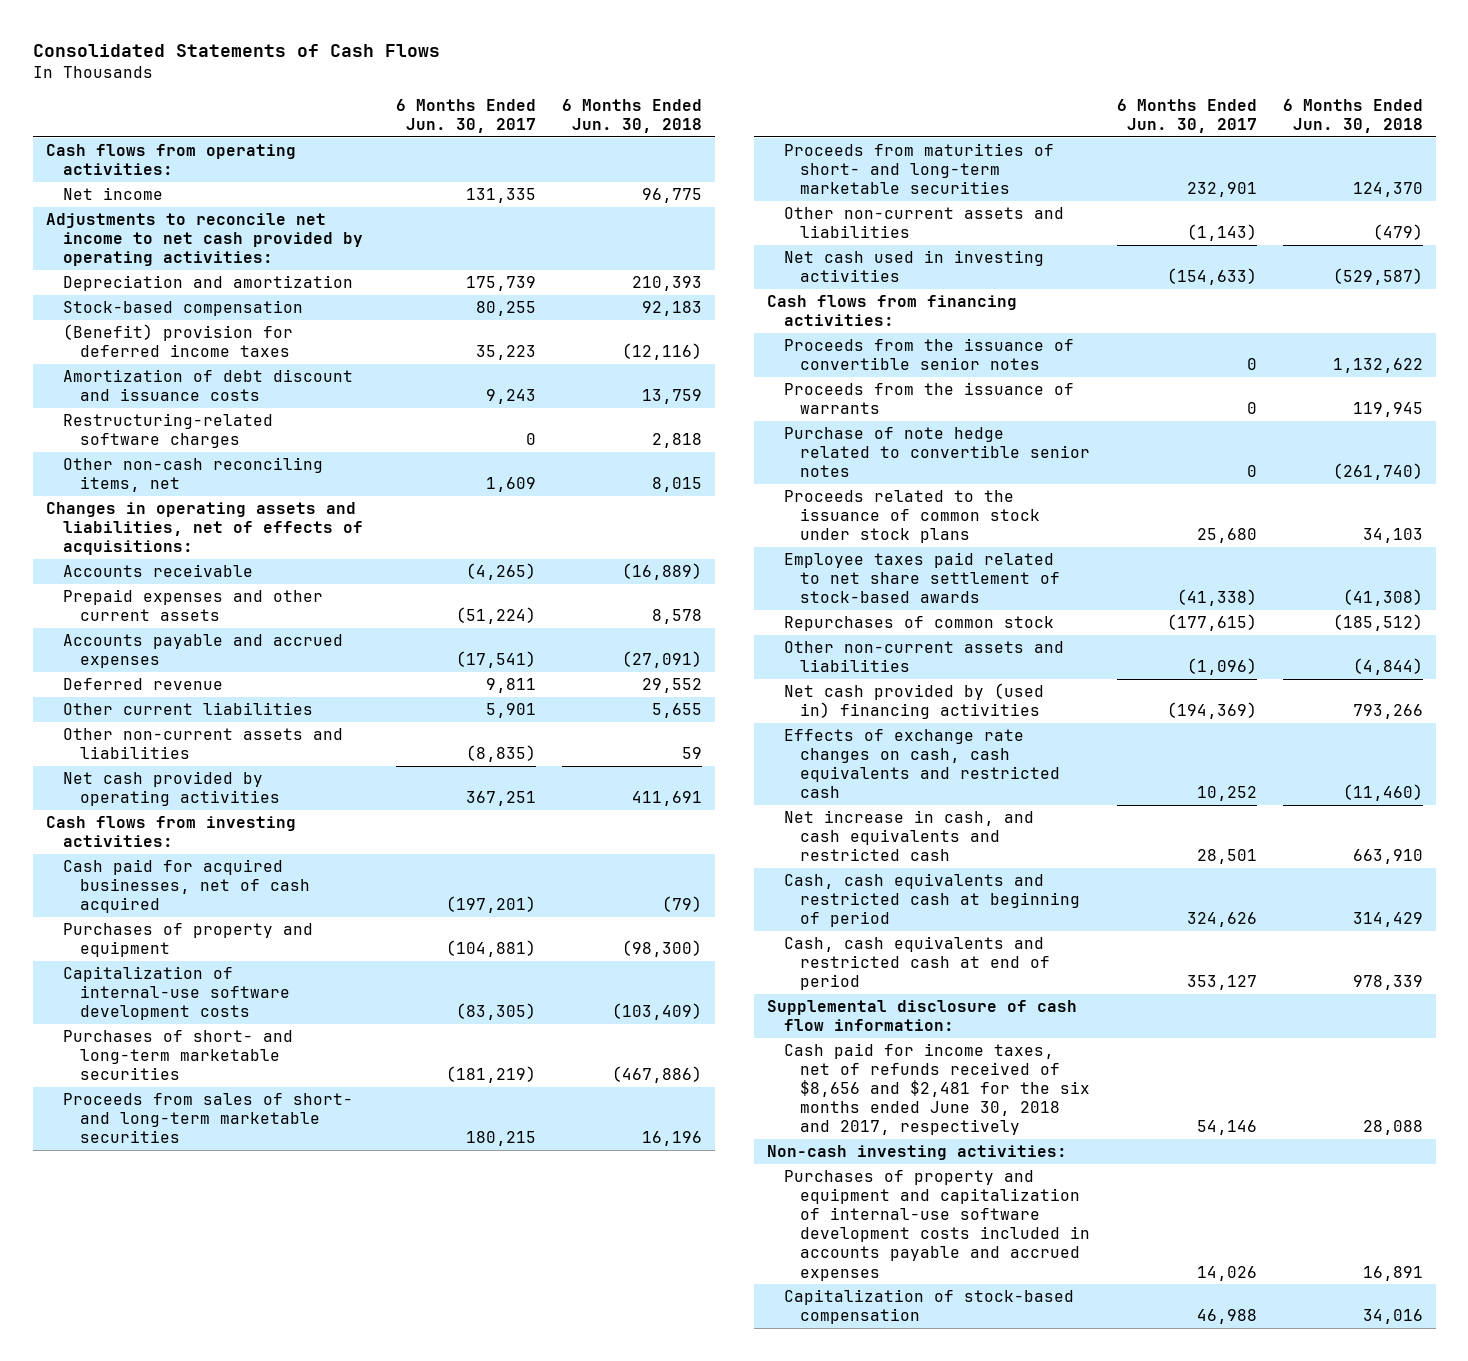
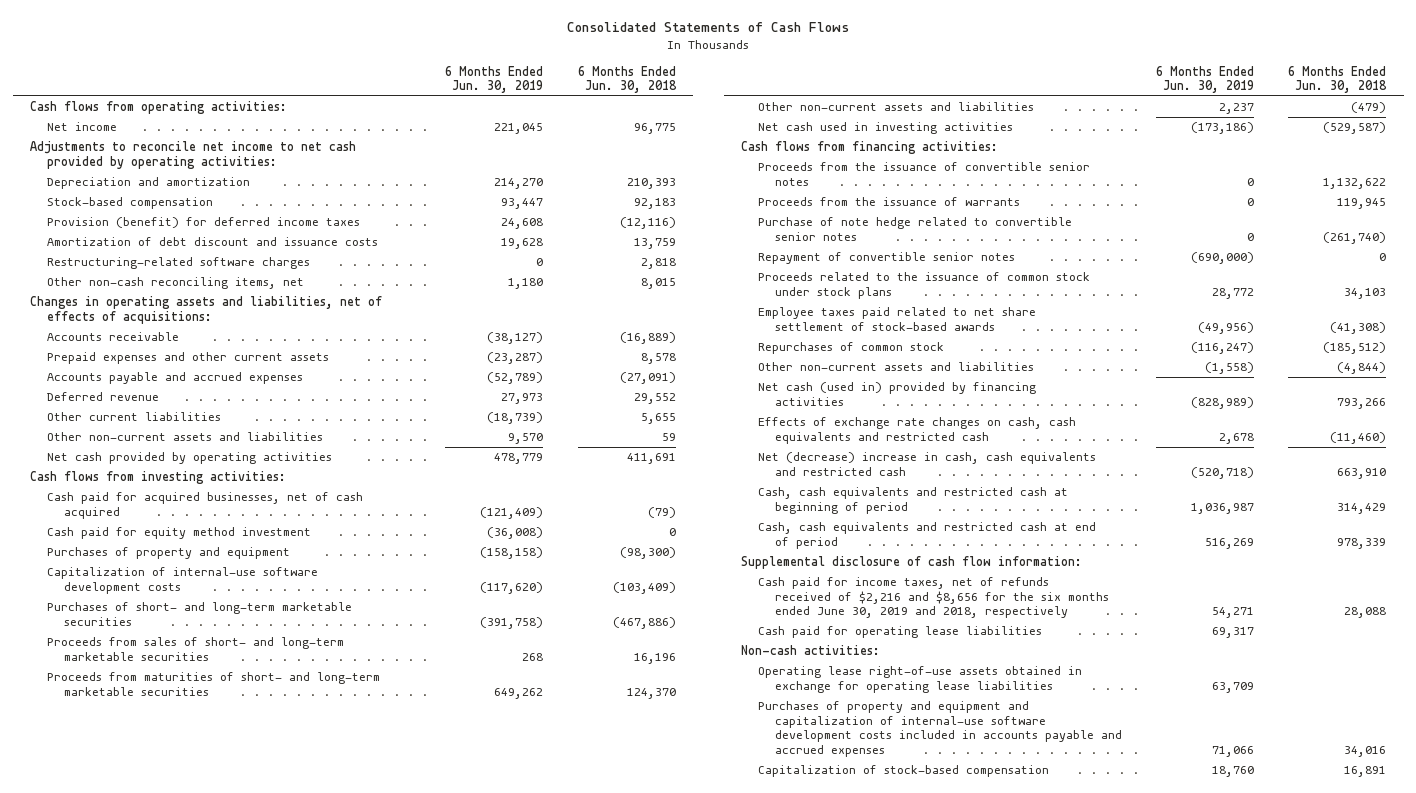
[395,99,536,134] 6 Months Ended Jun. 30, 2017 -> none
none -> [445,65,544,94] 6 Months Ended Jun. 30, 2019
[62,323,293,358] (Benefit) provision for deferred income taxes -> [47,217,361,229] Provision (benefit) for deferred income taxes
none -> [47,527,312,540] Cash paid for equity method investment
none -> [757,252,1015,265] Repayment of convertible senior notes
[783,682,1044,720] Net cash provided by (used in) financing activities -> [757,382,1036,406] Net cash (used in) provided by financing activities
[783,809,1034,862] Net increase in cash, and cash equivalents and restricted cash -> [757,452,1096,476] Net (decrease) increase in cash, cash equivalents and restricted cash
[783,1042,1091,1136] Cash paid for income taxes, net of refunds received of $8,656 and $2,481 for the six months ended June 30, 2018 and 2017, respectively -> [757,577,1109,619] Cash paid for income taxes, net of refunds received of $2,216 and $8,656 for the six months ended June 30, 2019 and 2018, respectively
none -> [757,626,1042,639] Cash paid for operating lease liabilities
[766,1144,1067,1160] Non-cash investing activities: -> [740,645,880,656] Non-cash activities:
none -> [757,666,1082,693] Operating lease right-of-use assets obtained in exchange for operating lease liabilities
[1362,1265,1423,1281] 16,891 -> [1344,745,1387,757] 34,016
[1362,1309,1423,1325] 34,016 -> [1344,766,1387,778] 16,891

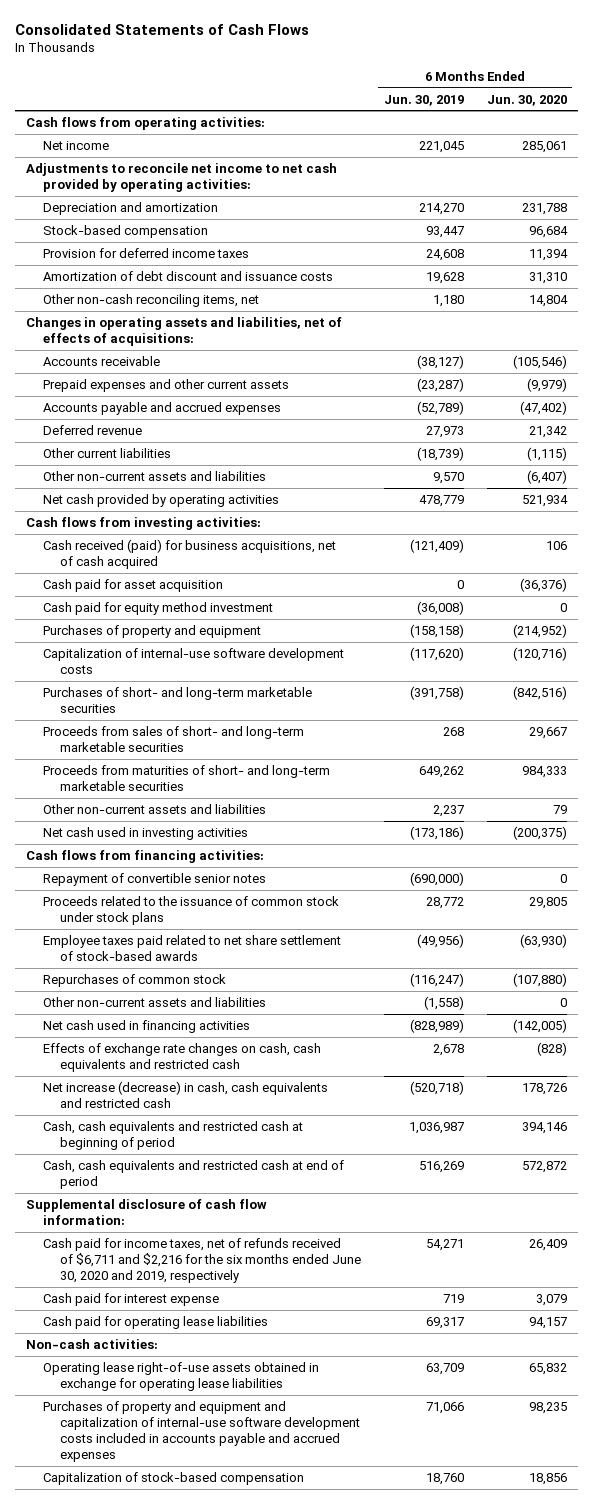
[577,65,677,94] 6 Months Ended Jun. 30, 2018 -> none
none -> [486,94,567,106] Jun. 30, 2020
[47,217,361,229] Provision (benefit) for deferred income taxes -> [42,247,249,258] Provision for deferred income taxes
[47,257,311,270] Restructuring-related software charges -> none
[47,492,364,519] Cash paid for acquired businesses, net of cash acquired -> [42,538,336,569] Cash received (paid) for business acquisitions, net of cash acquired
none -> [42,578,223,592] Cash paid for asset acquisition
[757,162,1090,186] Proceeds from the issuance of convertible senior notes -> none
[757,197,1020,207] Proceeds from the issuance of warrants -> none
[757,217,1072,241] Purchase of note hedge related to convertible senior notes -> none
[757,382,1036,406] Net cash (used in) provided by financing activities -> [42,1019,250,1033] Net cash used in financing activities
[757,452,1096,476] Net (decrease) increase in cash, cash equivalents and restricted cash -> [42,1080,328,1108] Net increase (decrease) in cash, cash equivalents and restricted cash
[757,577,1109,619] Cash paid for income taxes, net of refunds received of $2,216 and $8,656 for the six months ended June 30, 2019 and 2018, respectively -> [42,1237,361,1283] Cash paid for income taxes, net of refunds received of $6,711 and $2,216 for the six months ended June 30, 2020 and 2019, respectively
none -> [42,1292,219,1306] Cash paid for interest expense

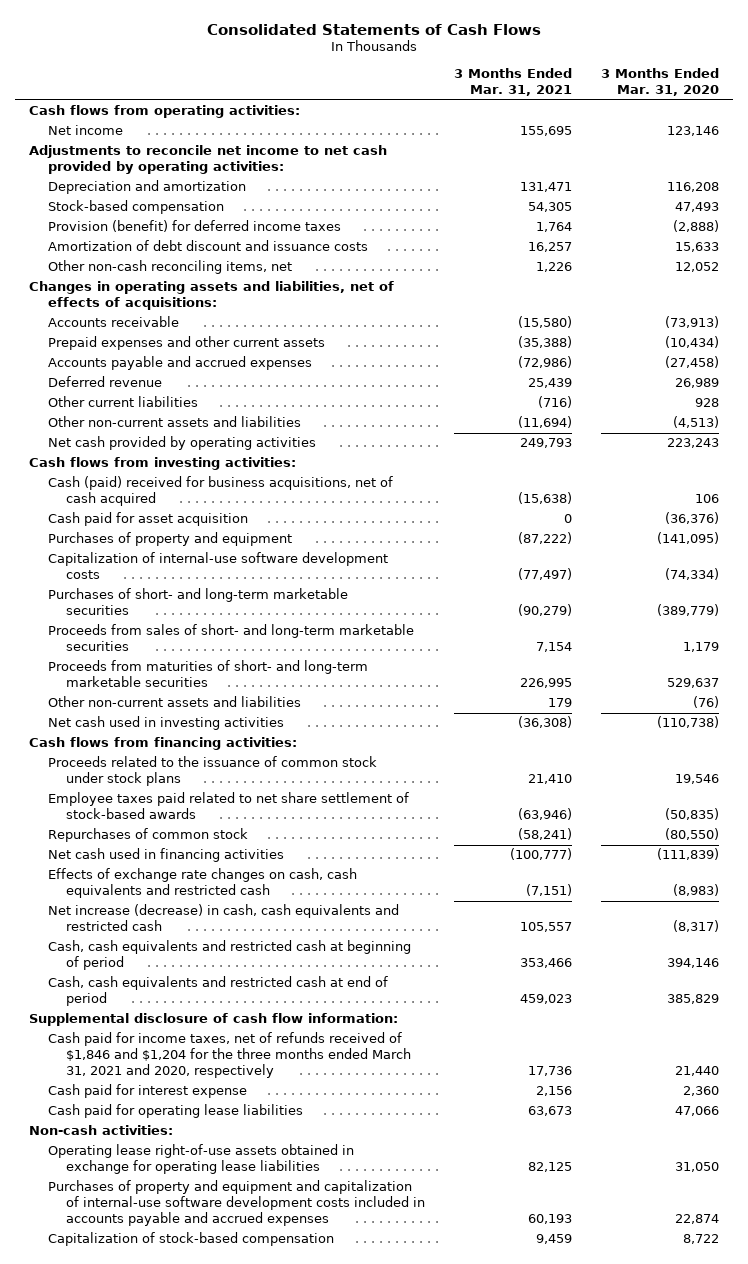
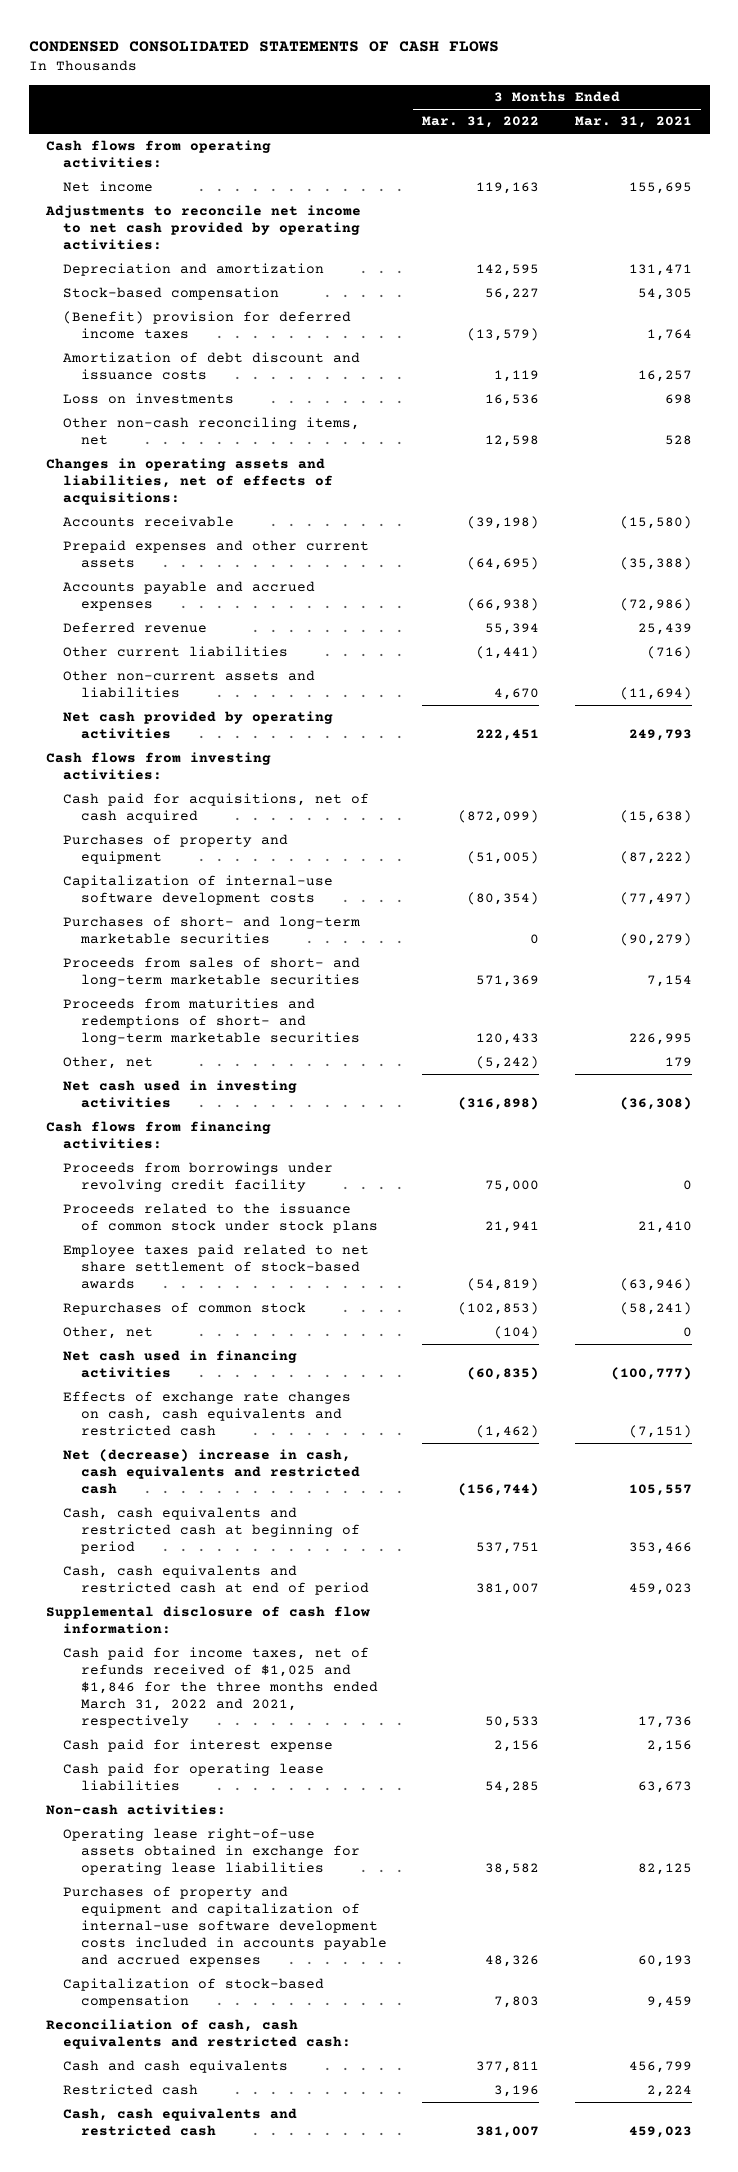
[207,23,542,35] Consolidated Statements of Cash Flows -> [28,40,499,52] CONDENSED CONSOLIDATED STATEMENTS OF CASH FLOWS
[600,68,719,97] 3 Months Ended Mar. 31, 2020 -> none
none -> [422,116,540,129] Mar. 31, 2022
[47,220,341,233] Provision (benefit) for deferred income taxes -> [63,311,352,340] (Benefit) provision for deferred income taxes
none -> [63,393,235,405] Loss on investments
[535,262,572,273] 1,226 -> [665,435,693,446] 528
[47,512,248,527] Cash paid for asset acquisition -> none
[47,476,393,507] Cash (paid) received for business acquisitions, net of cash acquired -> [63,793,370,824] Cash paid for acquisitions, net of cash acquired
[47,660,368,688] Proceeds from maturities of short- and long-term marketable securities -> [63,998,360,1045] Proceeds from maturities and redemptions of short- and long-term marketable securities
[47,696,301,708] Other non-current assets and liabilities -> [63,1056,154,1070] Other, net
none -> [63,1162,334,1193] Proceeds from borrowings under revolving credit facility
none -> [63,1326,154,1340] Other, net
[47,904,399,932] Net increase (decrease) in cash, cash equivalents and restricted cash -> [63,1449,360,1494] Net (decrease) increase in cash, cash equivalents and restricted cash
[47,1032,412,1079] Cash paid for income taxes, net of refunds received of $1,846 and $1,204 for the three months ended March 31, 2021 and 2020, respectively -> [63,1647,378,1728] Cash paid for income taxes, net of refunds received of $1,025 and $1,846 for the three months ended March 31, 2022 and 2021, respectively
none -> [46,2019,352,2050] Reconciliation of cash, cash equivalents and restricted cash:
none -> [63,2060,289,2074] Cash and cash equivalents
none -> [63,2084,199,2096] Restricted cash
none -> [63,2108,298,2137] Cash, cash equivalents and restricted cash

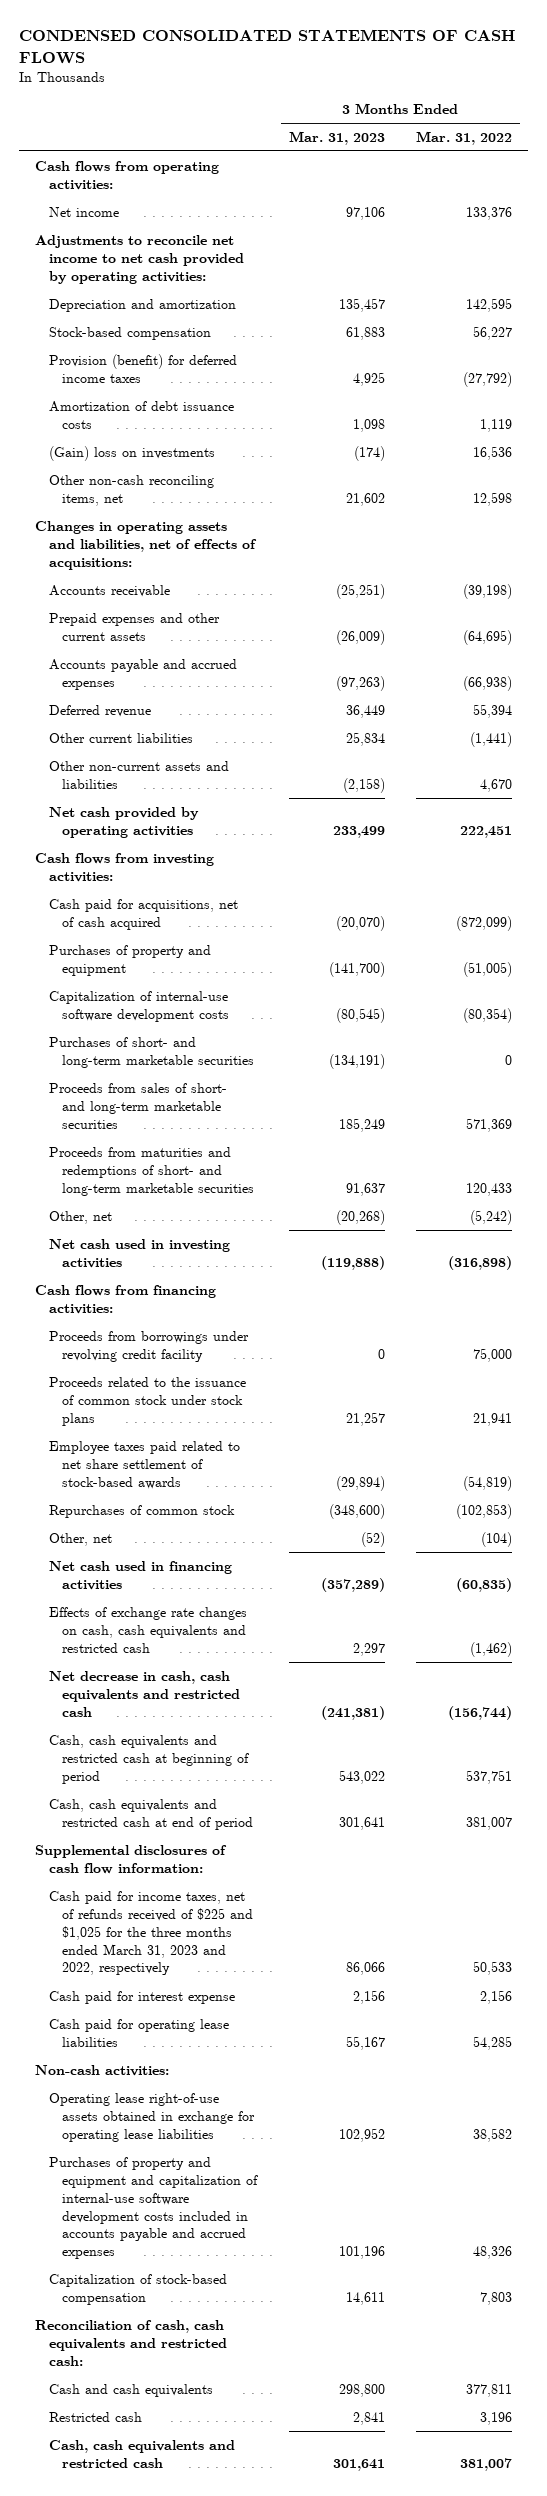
[575,116,693,129] Mar. 31, 2021 -> none
none -> [288,130,385,145] Mar. 31, 2023
[476,182,540,195] 119,163 -> [466,206,513,220] 133,376
[63,311,352,340] (Benefit) provision for deferred income taxes -> [48,353,237,383] Provision (benefit) for deferred income taxes
[467,328,540,342] (13,579) -> [463,371,513,387] (27,792)
[63,352,361,381] Amortization of debt discount and issuance costs -> [48,400,234,429] Amortization of debt issuance costs
[63,393,235,405] Loss on investments -> [48,445,215,461] (Gain) loss on investments
[63,1449,360,1494] Net (decrease) increase in cash, cash equivalents and restricted cash -> [48,1670,241,1717] Net decrease in cash, cash equivalents and restricted cash
[46,1606,371,1635] Supplemental disclosure of cash flow information: -> [35,1844,228,1874] Supplemental disclosures of cash flow information:
[63,1647,378,1728] Cash paid for income taxes, net of refunds received of $1,025 and $1,846 for the three months ended March 31, 2022 and 2021, respectively -> [48,1890,254,1976] Cash paid for income taxes, net of refunds received of $225 and $1,025 for the three months ended March 31, 2023 and 2022, respectively

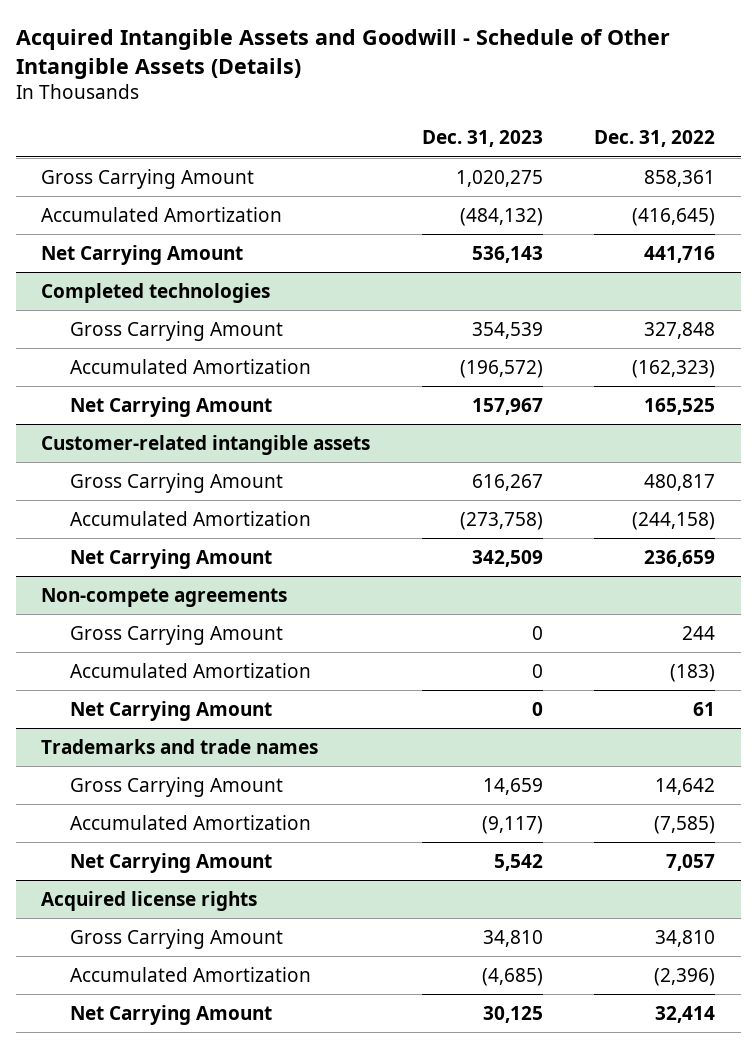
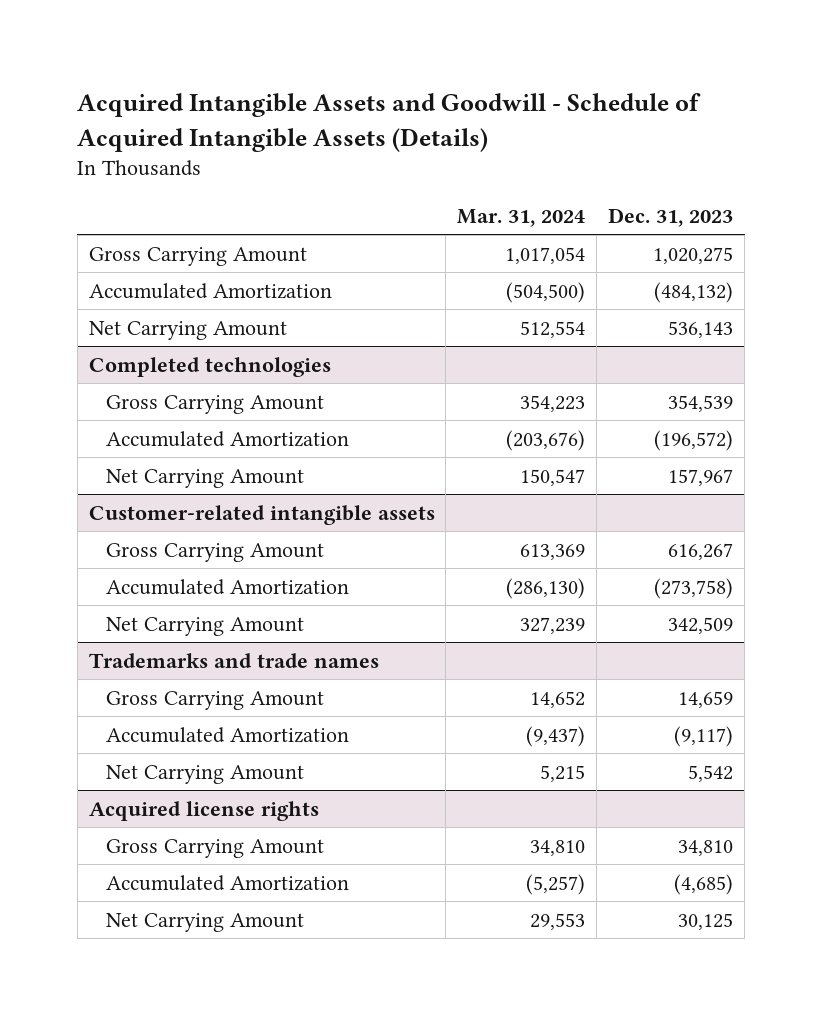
[15,28,670,80] Acquired Intangible Assets and Goodwill - Schedule of Other Intangible Assets (Details) -> [77,93,702,152] Acquired Intangible Assets and Goodwill - Schedule of Acquired Intangible Assets (Details)
[593,130,715,148] Dec. 31, 2022 -> none
none -> [457,209,586,228] Mar. 31, 2024
[41,587,288,607] Non-compete agreements -> none
[69,624,283,645] Gross Carrying Amount -> none
[69,662,311,678] Accumulated Amortization -> none
[69,700,272,721] Net Carrying Amount -> none

